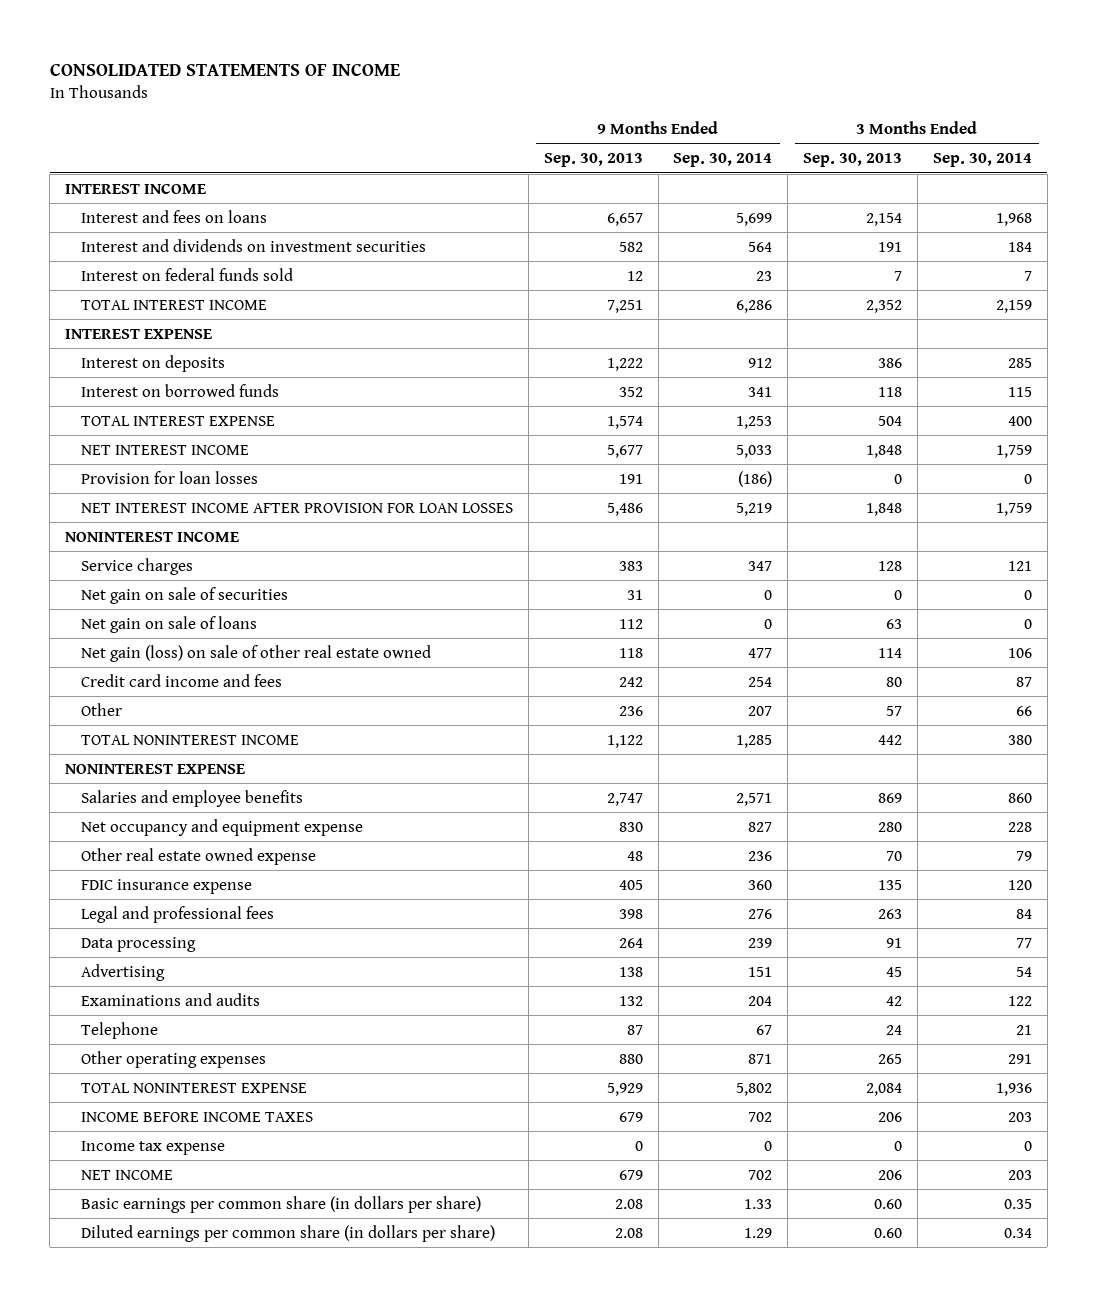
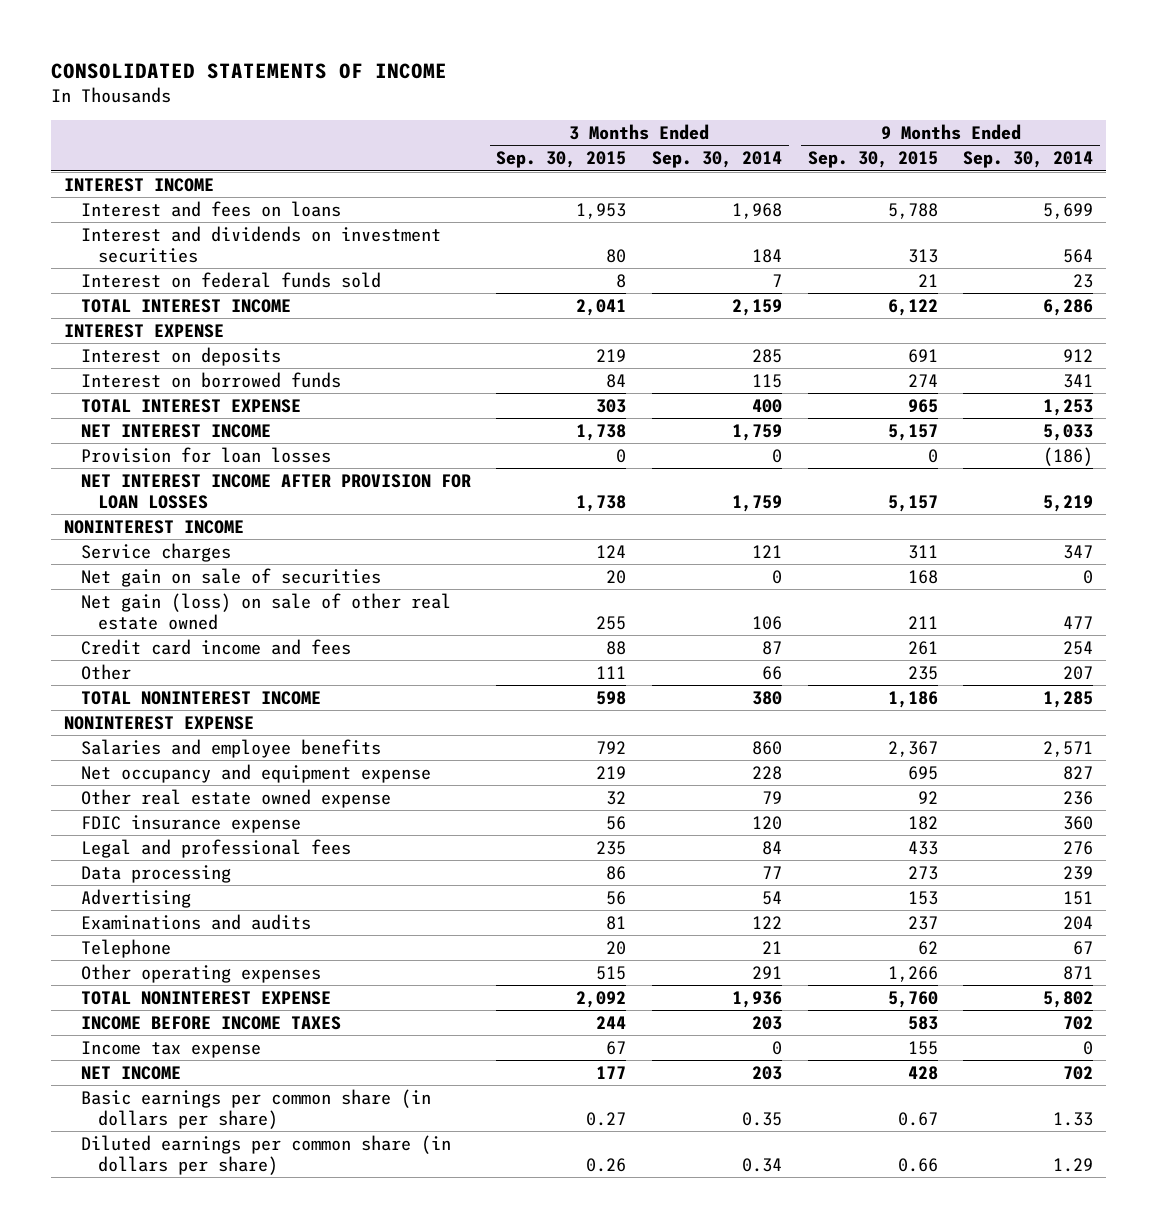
[543,153,643,168] Sep. 30, 2013 -> none
[803,153,903,168] Sep. 30, 2013 -> none
none -> [496,151,627,169] Sep. 30, 2015
none -> [807,151,938,169] Sep. 30, 2015
[81,615,258,633] Net gain on sale of loans -> none

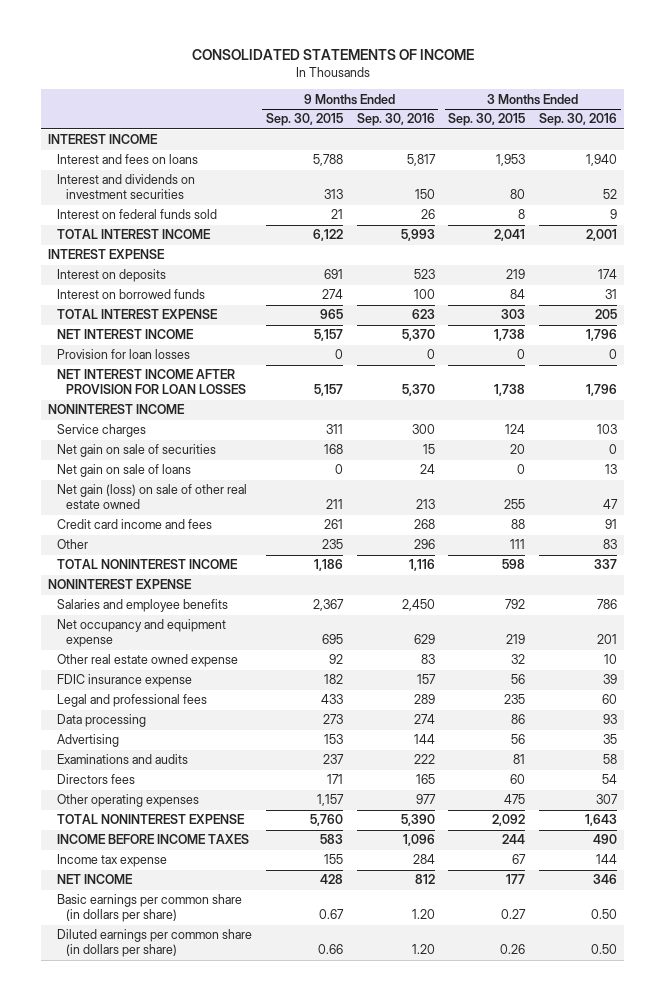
[652,151,783,169] Sep. 30, 2014 -> none
[963,151,1094,169] Sep. 30, 2014 -> none
none -> [356,113,435,127] Sep. 30, 2016
none -> [539,113,618,127] Sep. 30, 2016
none -> [57,464,192,478] Net gain on sale of loans
[80,938,171,958] Telephone -> none
none -> [57,774,136,785] Directors fees
[596,965,627,980] 515 -> [504,794,526,805] 475
[887,965,938,982] 1,266 -> [316,794,344,807] 1,157

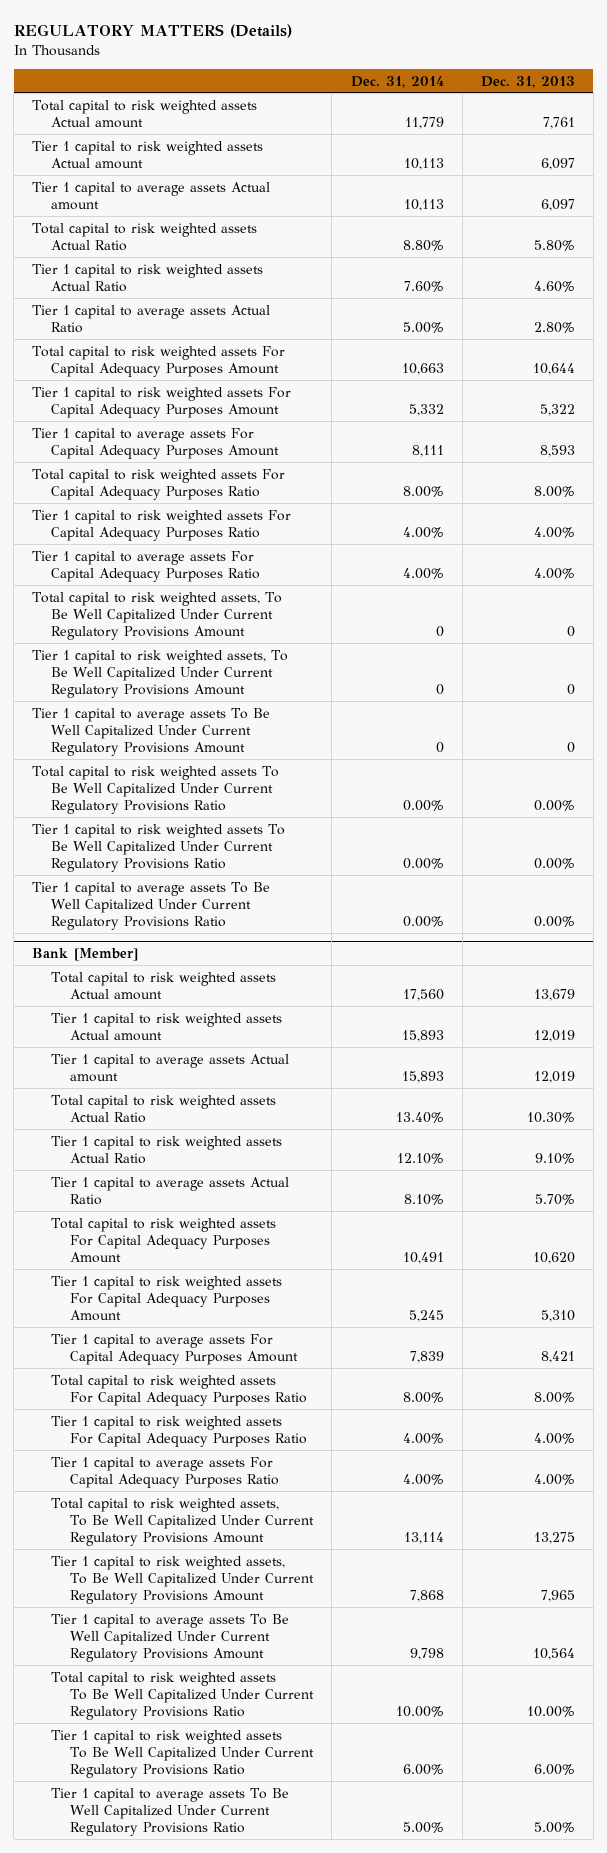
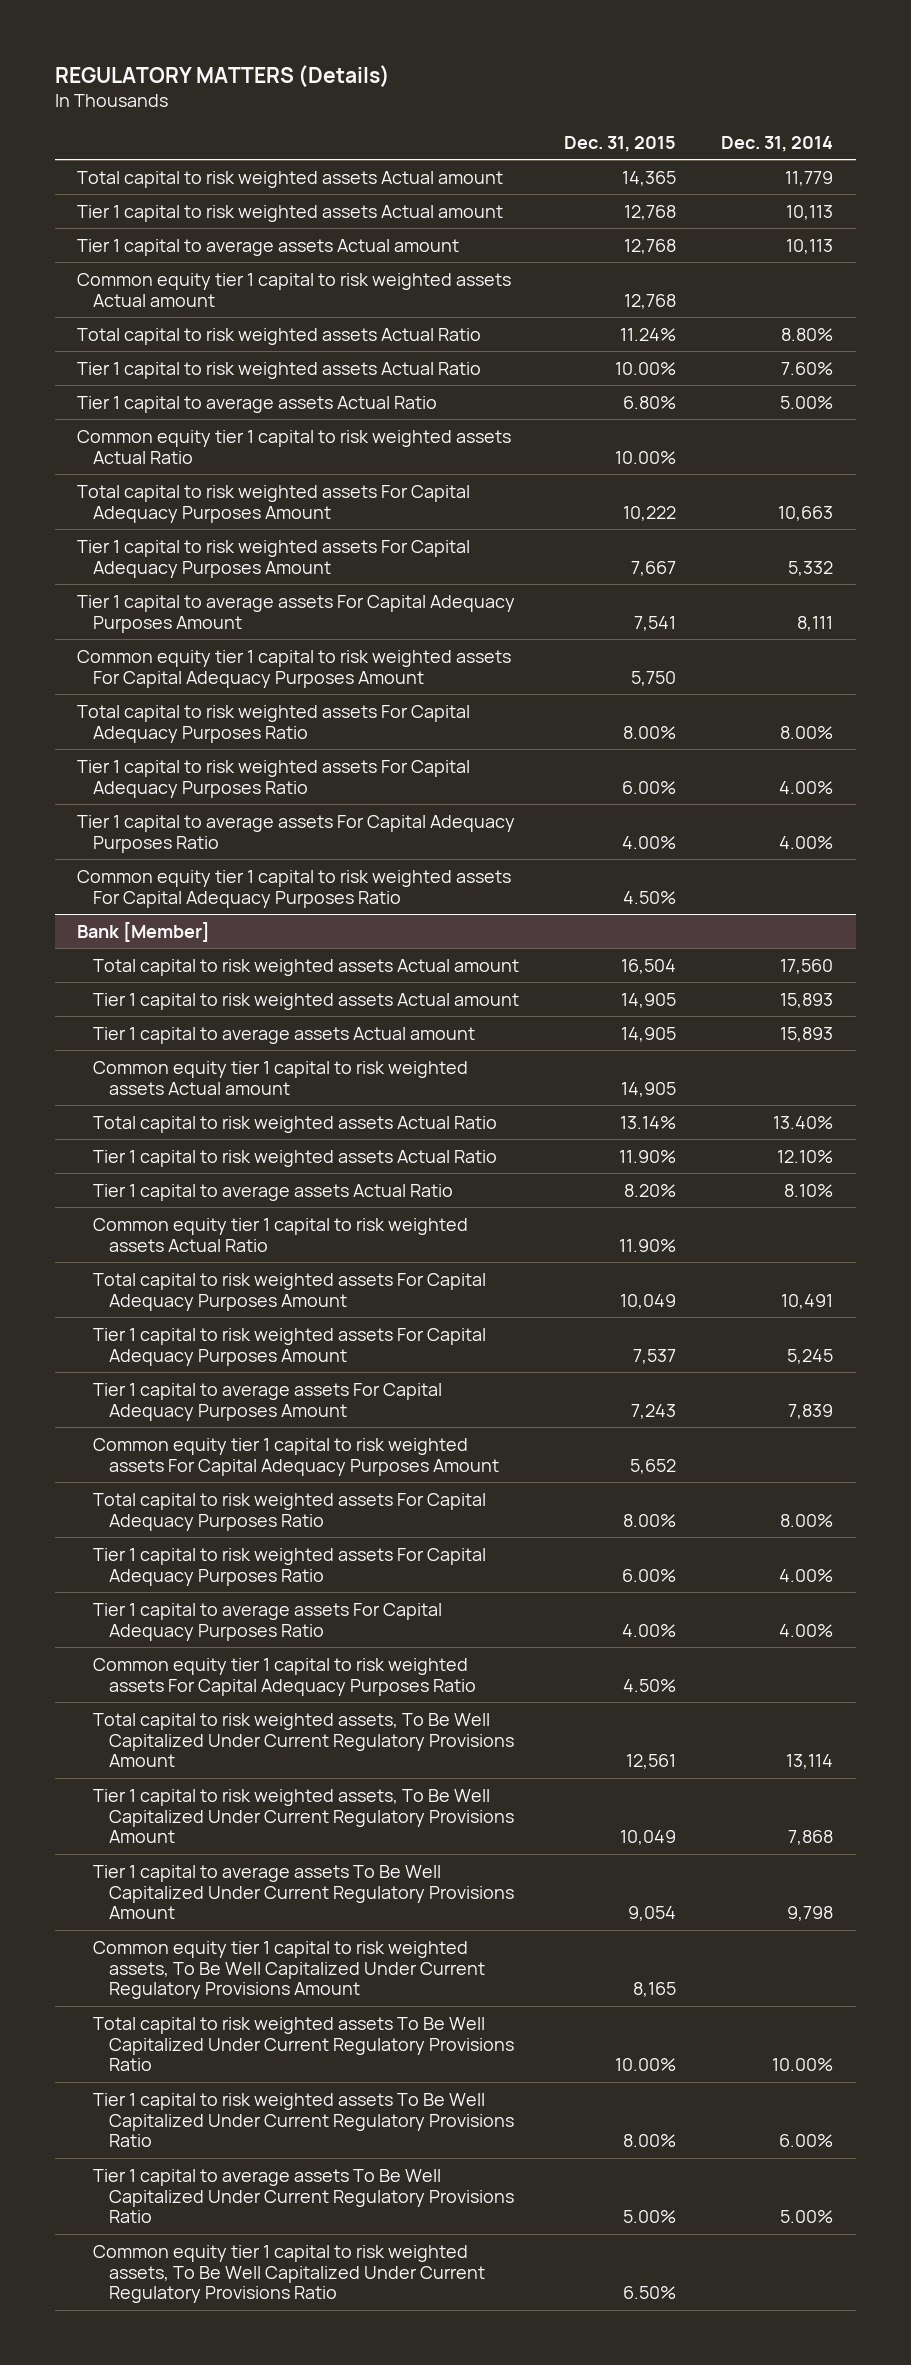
[480,75,575,88] Dec. 31, 2013 -> none
none -> [564,135,677,152] Dec. 31, 2015
none -> [77,272,512,307] Common equity tier 1 capital to risk weighted assets Actual amount
none -> [77,429,512,464] Common equity tier 1 capital to risk weighted assets Actual Ratio
none -> [77,649,512,688] Common equity tier 1 capital to risk weighted assets For Capital Adequacy Purposes Amount
[32,591,283,640] Total capital to risk weighted assets, To Be Well Capitalized Under Current Regulatory Provisions Amount -> none
[32,649,289,698] Tier 1 capital to risk weighted assets, To Be Well Capitalized Under Current Regulatory Provisions Amount -> none
[32,707,271,756] Tier 1 capital to average assets To Be Well Capitalized Under Current Regulatory Provisions Amount -> none
[32,765,280,814] Total capital to risk weighted assets To Be Well Capitalized Under Current Regulatory Provisions Ratio -> none
[32,823,286,872] Tier 1 capital to risk weighted assets To Be Well Capitalized Under Current Regulatory Provisions Ratio -> none
[32,881,271,930] Tier 1 capital to average assets To Be Well Capitalized Under Current Regulatory Provisions Ratio -> none
none -> [77,869,512,908] Common equity tier 1 capital to risk weighted assets For Capital Adequacy Purposes Ratio
none -> [93,1060,469,1095] Common equity tier 1 capital to risk weighted assets Actual amount
none -> [93,1217,469,1252] Common equity tier 1 capital to risk weighted assets Actual Ratio
none -> [93,1437,500,1476] Common equity tier 1 capital to risk weighted assets For Capital Adequacy Purposes Amount
none -> [93,1657,477,1696] Common equity tier 1 capital to risk weighted assets For Capital Adequacy Purposes Ratio
none -> [93,1940,486,2000] Common equity tier 1 capital to risk weighted assets, To Be Well Capitalized Under Current Regulatory Provisions Amount
none -> [93,2244,486,2304] Common equity tier 1 capital to risk weighted assets, To Be Well Capitalized Under Current Regulatory Provisions Ratio

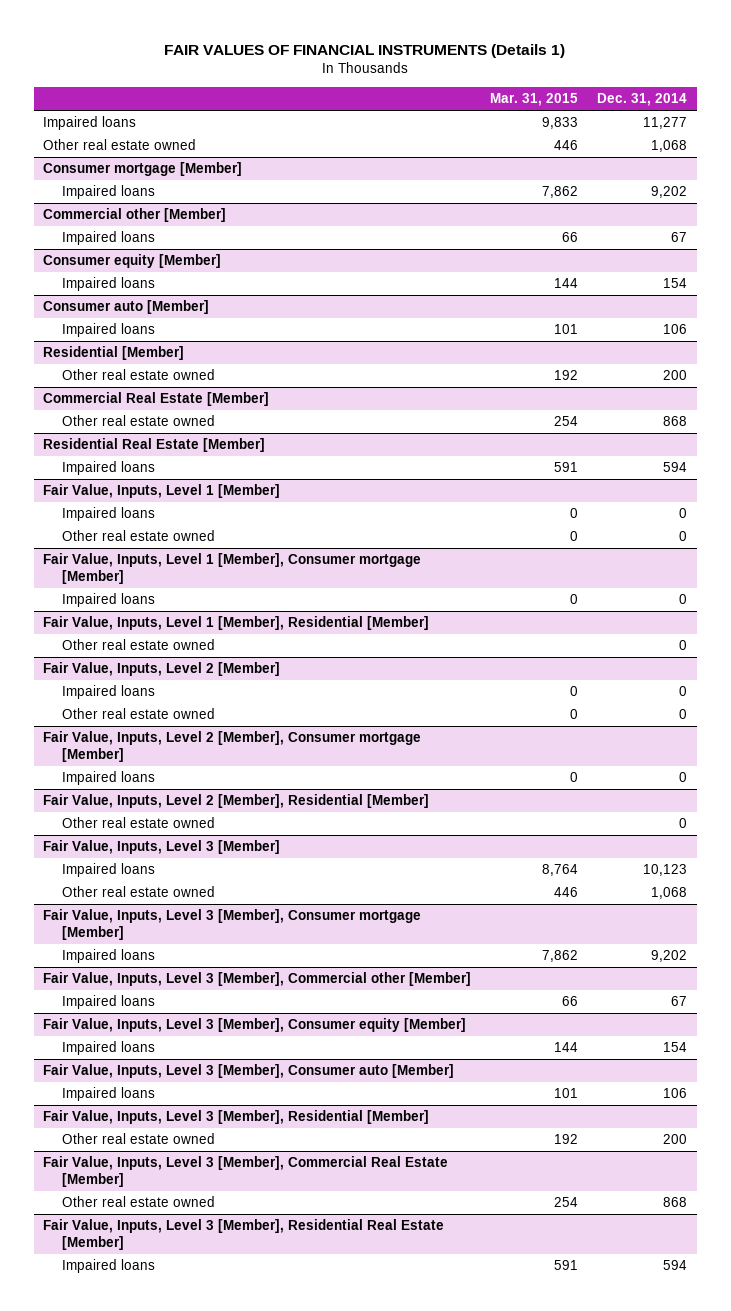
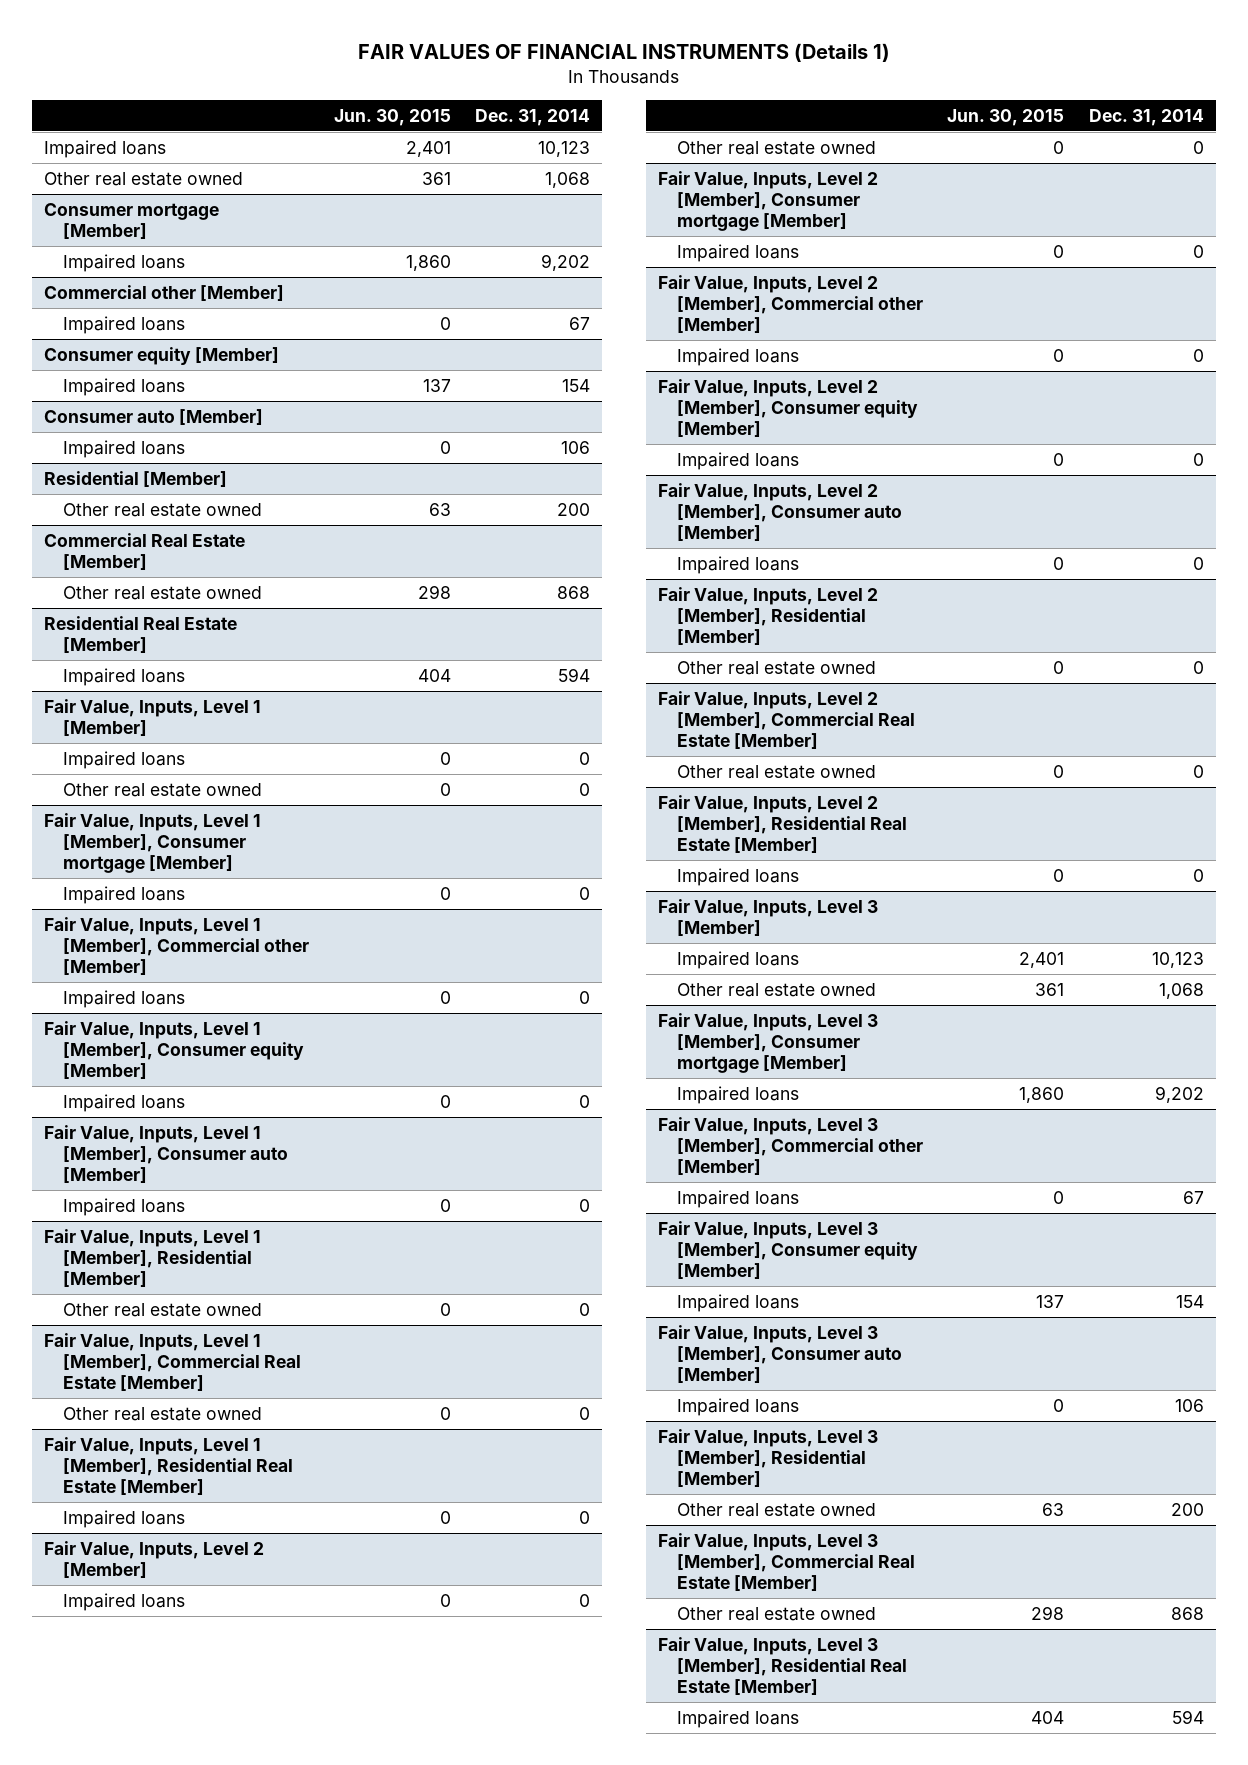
[490,93,579,107] Mar. 31, 2015 -> none
none -> [333,108,451,126] Jun. 30, 2015
[643,117,688,130] 11,277 -> [538,140,591,157] 10,123
none -> [44,916,310,975] Fair Value, Inputs, Level 1 [Member], Commercial other [Member]
none -> [63,989,186,1008] Impaired loans
none -> [44,1020,305,1079] Fair Value, Inputs, Level 1 [Member], Consumer equity [Member]
none -> [63,1093,186,1112] Impaired loans
none -> [44,1124,289,1183] Fair Value, Inputs, Level 1 [Member], Consumer auto [Member]
none -> [63,1197,186,1216] Impaired loans
none -> [44,1332,302,1391] Fair Value, Inputs, Level 1 [Member], Commercial Real Estate [Member]
none -> [63,1406,263,1421] Other real estate owned
none -> [44,1436,294,1495] Fair Value, Inputs, Level 1 [Member], Residential Real Estate [Member]
none -> [63,1509,186,1528] Impaired loans
none -> [657,274,923,333] Fair Value, Inputs, Level 2 [Member], Commercial other [Member]
none -> [676,347,799,366] Impaired loans
none -> [657,378,918,437] Fair Value, Inputs, Level 2 [Member], Consumer equity [Member]
none -> [676,451,799,470] Impaired loans
none -> [657,482,902,541] Fair Value, Inputs, Level 2 [Member], Consumer auto [Member]
none -> [676,555,799,574] Impaired loans
none -> [657,690,915,749] Fair Value, Inputs, Level 2 [Member], Commercial Real Estate [Member]
none -> [676,764,876,779] Other real estate owned
none -> [657,794,907,853] Fair Value, Inputs, Level 2 [Member], Residential Real Estate [Member]
none -> [676,867,799,886] Impaired loans

